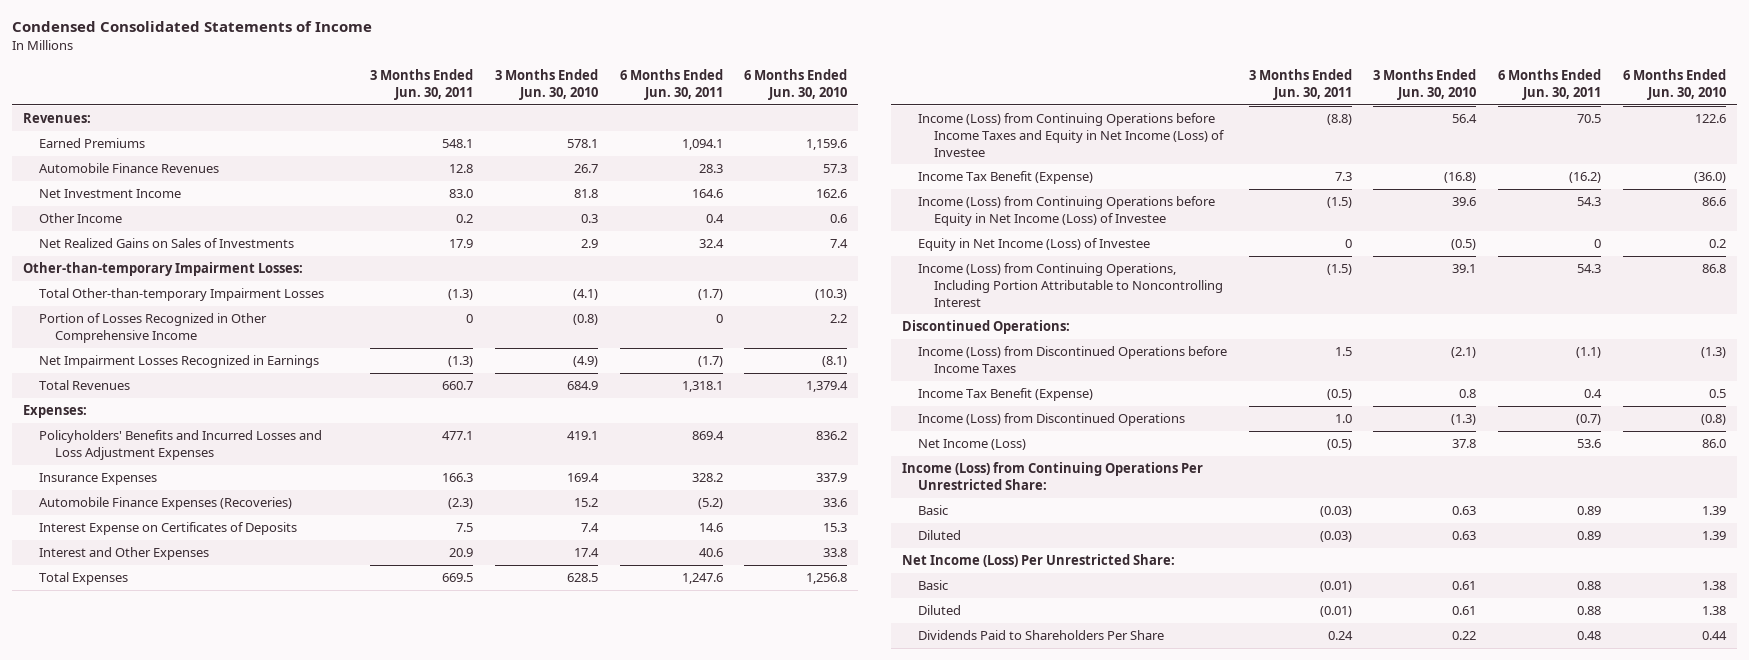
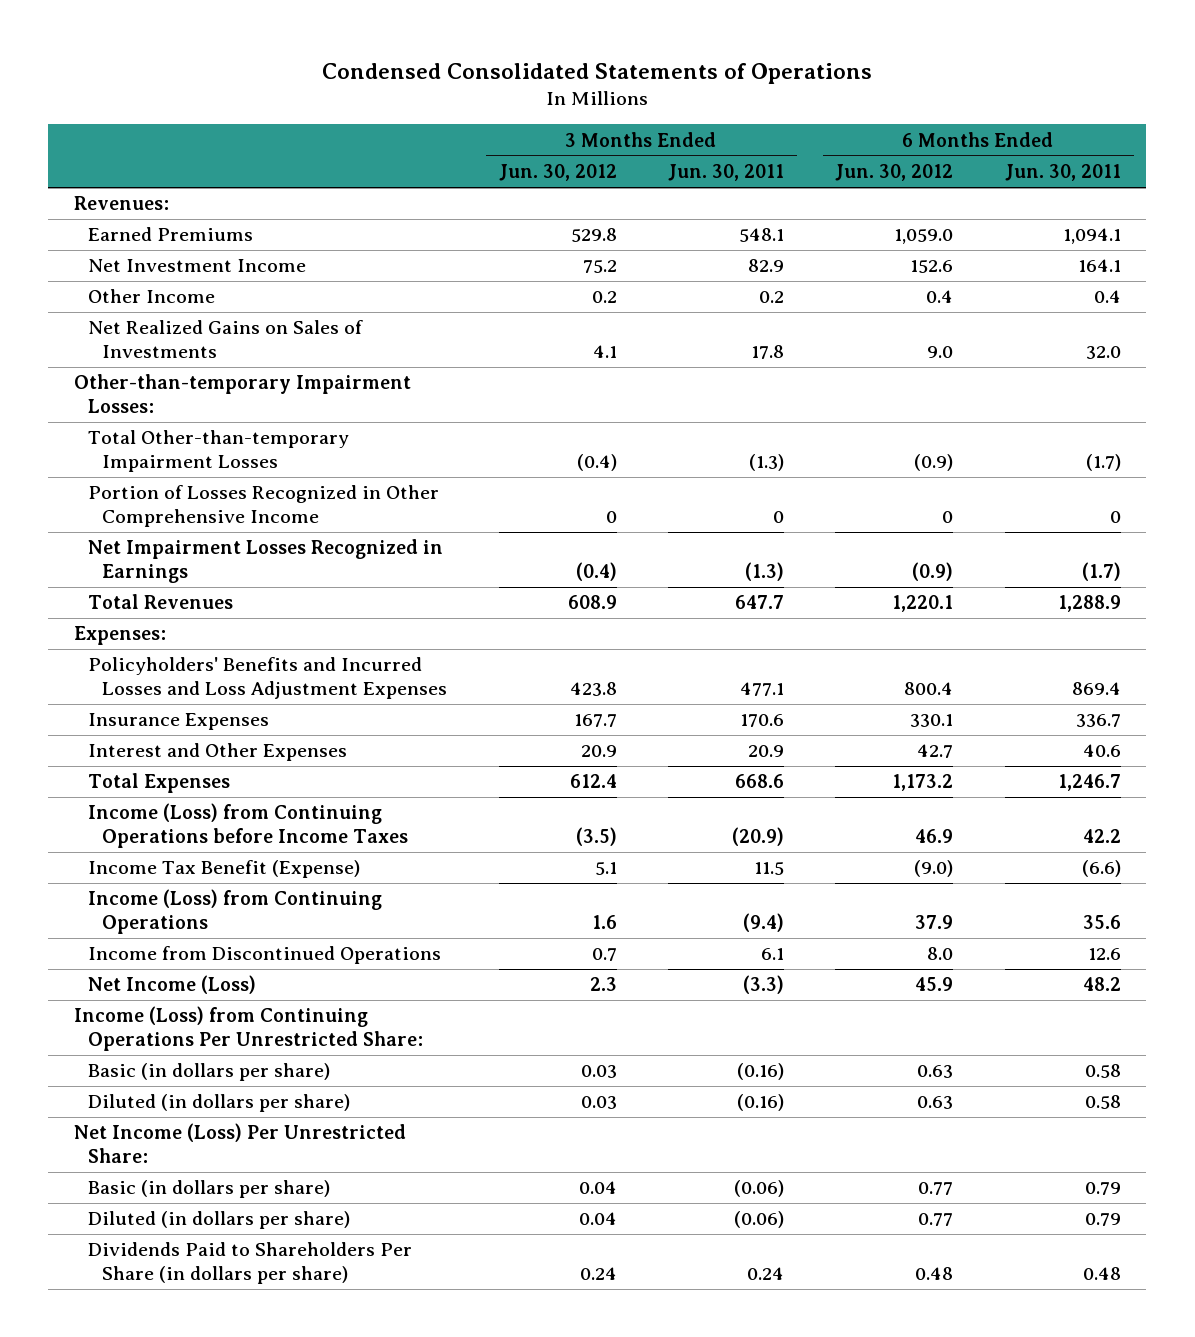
[12,21,373,33] Condensed Consolidated Statements of Income -> [322,62,873,84] Condensed Consolidated Statements of Operations
[494,69,598,100] 3 Months Ended Jun. 30, 2010 -> none
[744,69,848,100] 6 Months Ended Jun. 30, 2010 -> none
none -> [498,164,617,182] Jun. 30, 2012
none -> [835,164,954,182] Jun. 30, 2012
[38,163,219,174] Automobile Finance Revenues -> none
[448,189,473,199] 83.0 -> [748,259,785,273] 82.9
[691,189,723,199] 164.6 -> [1077,259,1121,273] 164.1
[448,239,473,249] 17.9 -> [751,344,785,359] 17.8
[698,239,724,249] 32.4 -> [1085,345,1121,359] 32.0
[441,381,473,391] 660.7 -> [735,595,785,610] 647.7
[681,381,723,393] 1,318.1 -> [1057,595,1121,613] 1,288.9
[38,497,292,511] Automobile Finance Expenses (Recoveries) -> none
[38,522,297,536] Interest Expense on Certificates of Deposits -> none
[441,473,473,483] 166.3 -> [740,714,785,728] 170.6
[691,473,723,483] 328.2 -> [1075,714,1121,728] 336.7
[917,196,1215,226] Income (Loss) from Continuing Operations before Equity in Net Income (Loss) of Investee -> none
[917,238,1150,252] Equity in Net Income (Loss) of Investee -> none
[901,320,1070,335] Discontinued Operations: -> none
[917,346,1227,373] Income (Loss) from Discontinued Operations before Income Taxes -> none
[917,388,1093,402] Income Tax Benefit (Expense) -> none
[441,573,473,583] 669.5 -> [735,774,785,789] 668.6
[681,573,723,585] 1,247.6 -> [1057,774,1121,792] 1,246.7
[917,113,1225,157] Income (Loss) from Continuing Operations before Income Taxes and Equity in Net Income (Loss) of Investee -> [88,803,409,848] Income (Loss) from Continuing Operations before Income Taxes
[1326,114,1352,126] (8.8) -> [732,826,785,846] (20.9)
[1577,114,1602,124] 70.5 -> [1082,828,1121,843] 42.2
[1334,172,1352,182] 7.3 -> [754,862,785,876] 11.5
[1569,172,1602,184] (16.2) -> [1081,860,1121,878] (6.6)
[917,263,1223,307] Income (Loss) from Continuing Operations, Including Portion Attributable to Noncontrolling Interest -> [88,889,383,934] Income (Loss) from Continuing Operations
[1326,264,1352,276] (1.5) -> [743,912,785,932] (9.4)
[1577,264,1602,274] 54.3 -> [1082,914,1121,929] 35.6
[917,413,1185,427] Income (Loss) from Discontinued Operations -> [88,946,442,965] Income from Discontinued Operations
[1334,414,1352,424] 1.0 -> [761,948,785,961] 6.1
[1576,414,1602,426] (0.7) -> [1087,948,1121,961] 12.6
[1326,439,1352,451] (0.5) -> [743,975,785,995] (3.3)
[1577,439,1602,449] 53.6 -> [1082,977,1121,992] 48.2
[917,505,948,516] Basic -> [88,1063,331,1082] Basic (in dollars per share)
[1319,506,1352,518] (0.03) -> [737,1063,785,1081] (0.16)
[1577,506,1602,516] 0.89 -> [1084,1064,1121,1079] 0.58
[917,530,961,541] Diluted -> [88,1094,351,1113] Diluted (in dollars per share)
[1319,531,1352,543] (0.03) -> [737,1094,785,1112] (0.16)
[1577,531,1602,541] 0.89 -> [1084,1095,1121,1110] 0.58
[917,580,948,591] Basic -> [88,1180,331,1199] Basic (in dollars per share)
[1319,581,1352,593] (0.01) -> [734,1180,785,1198] (0.06)
[1577,581,1602,591] 0.88 -> [1084,1182,1121,1196] 0.79
[917,605,961,616] Diluted -> [88,1211,351,1230] Diluted (in dollars per share)
[1319,606,1352,618] (0.01) -> [734,1211,785,1229] (0.06)
[1577,606,1602,616] 0.88 -> [1084,1213,1121,1227] 0.79
[917,630,1164,641] Dividends Paid to Shareholders Per Share -> [88,1242,413,1284] Dividends Paid to Shareholders Per Share (in dollars per share)

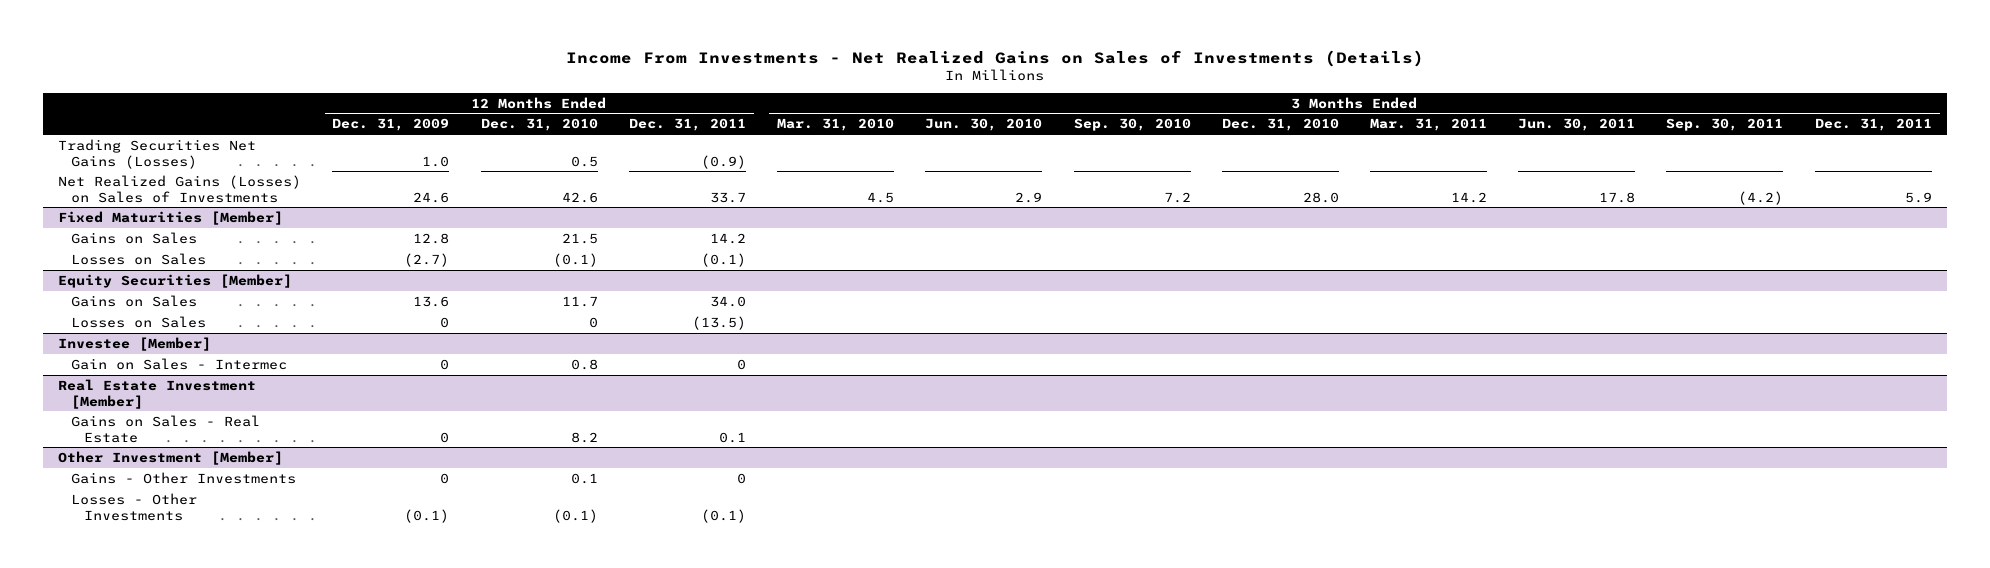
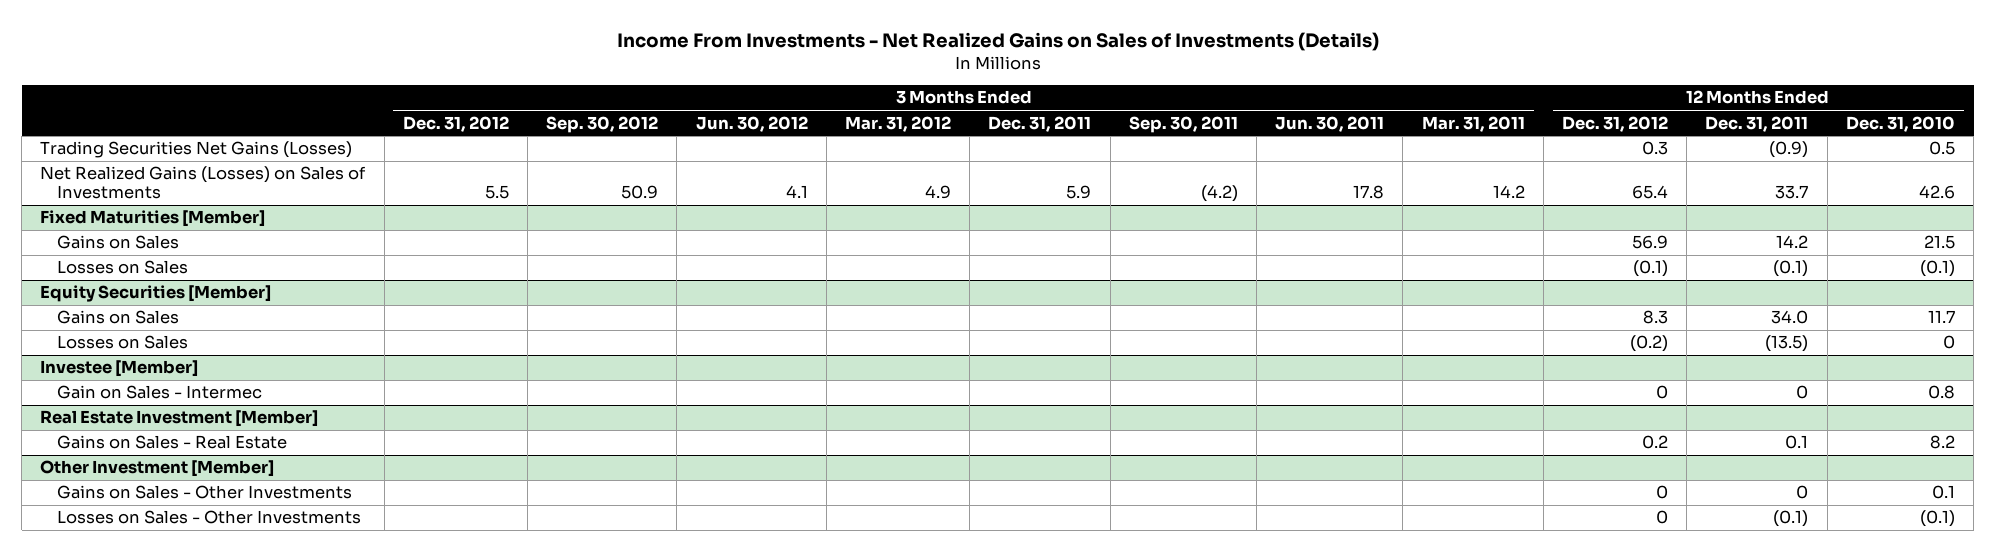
[332,118,450,132] Dec. 31, 2009 -> none
[777,118,895,132] Mar. 31, 2010 -> none
[925,118,1043,132] Jun. 30, 2010 -> none
[1073,118,1191,132] Sep. 30, 2010 -> none
[1221,118,1339,132] Dec. 31, 2010 -> none
none -> [402,115,509,132] Dec. 31, 2012
none -> [546,115,659,133] Sep. 30, 2012
none -> [695,115,808,132] Jun. 30, 2012
none -> [844,115,951,132] Mar. 31, 2012
none -> [1562,115,1669,132] Dec. 31, 2012
[71,471,297,484] Gains - Other Investments -> [57,485,353,500] Gains on Sales - Other Investments
[71,492,198,521] Losses - Other Investments -> [57,510,362,525] Losses on Sales - Other Investments

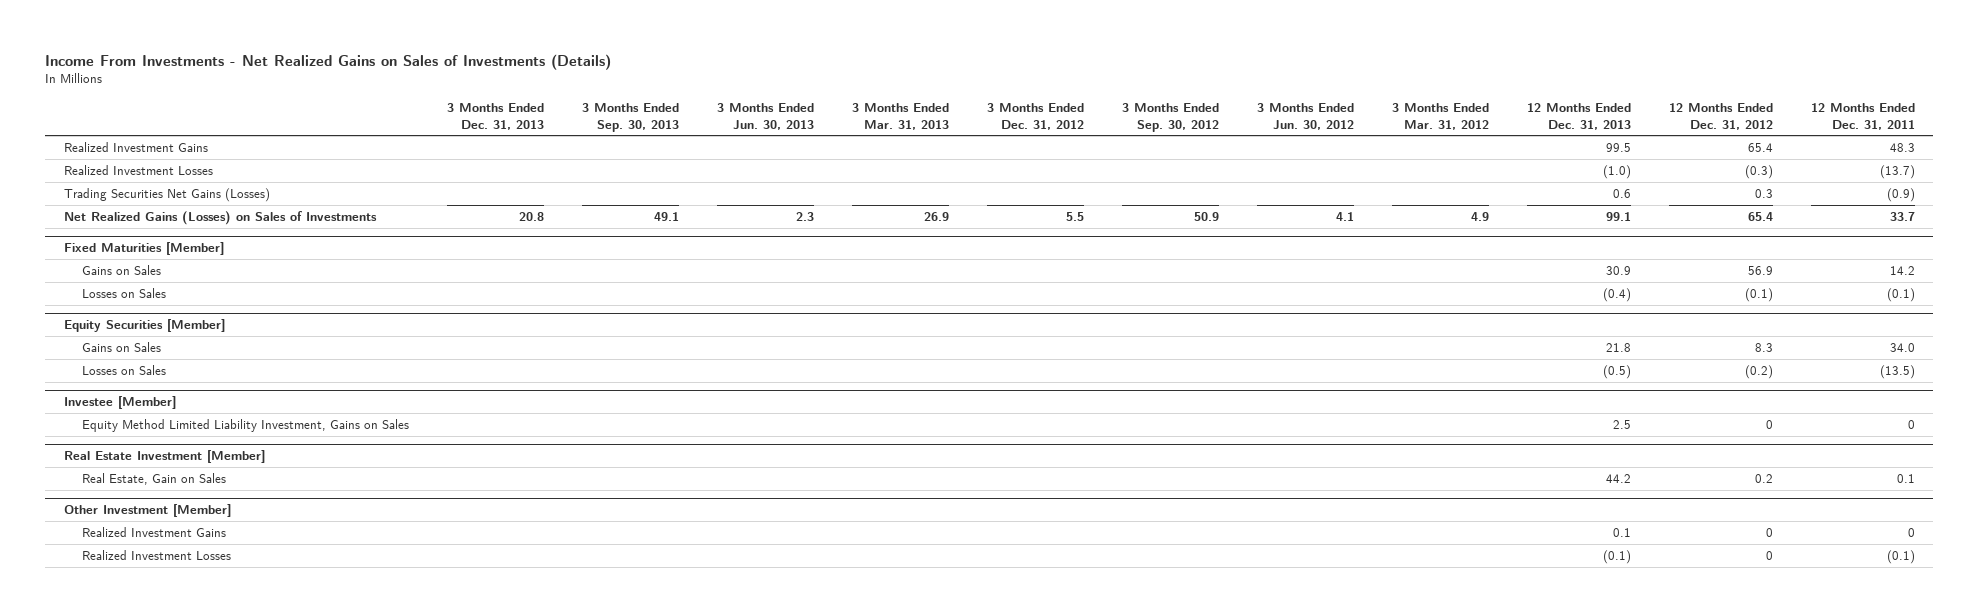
[988,115,1092,132] Dec. 31, 2011 -> none
[1128,115,1238,133] Sep. 30, 2011 -> none
[1275,115,1385,132] Jun. 30, 2011 -> none
[1421,115,1525,132] Mar. 31, 2011 -> none
[1845,115,1955,132] Dec. 31, 2010 -> none
none -> [447,103,545,130] 3 Months Ended Dec. 31, 2013
none -> [582,103,680,132] 3 Months Ended Sep. 30, 2013
none -> [717,103,815,130] 3 Months Ended Jun. 30, 2013
none -> [852,103,950,130] 3 Months Ended Mar. 31, 2013
none -> [1526,103,1631,130] 12 Months Ended Dec. 31, 2013
none -> [64,141,209,152] Realized Investment Gains
none -> [64,164,214,175] Realized Investment Losses
[57,385,263,400] Gain on Sales - Intermec -> [82,418,410,432] Equity Method Limited Liability Investment, Gains on Sales
[57,435,288,450] Gains on Sales - Real Estate -> [82,472,227,485] Real Estate, Gain on Sales
[57,485,353,500] Gains on Sales - Other Investments -> [82,526,227,537] Realized Investment Gains
[57,510,362,525] Losses on Sales - Other Investments -> [82,549,232,560] Realized Investment Losses

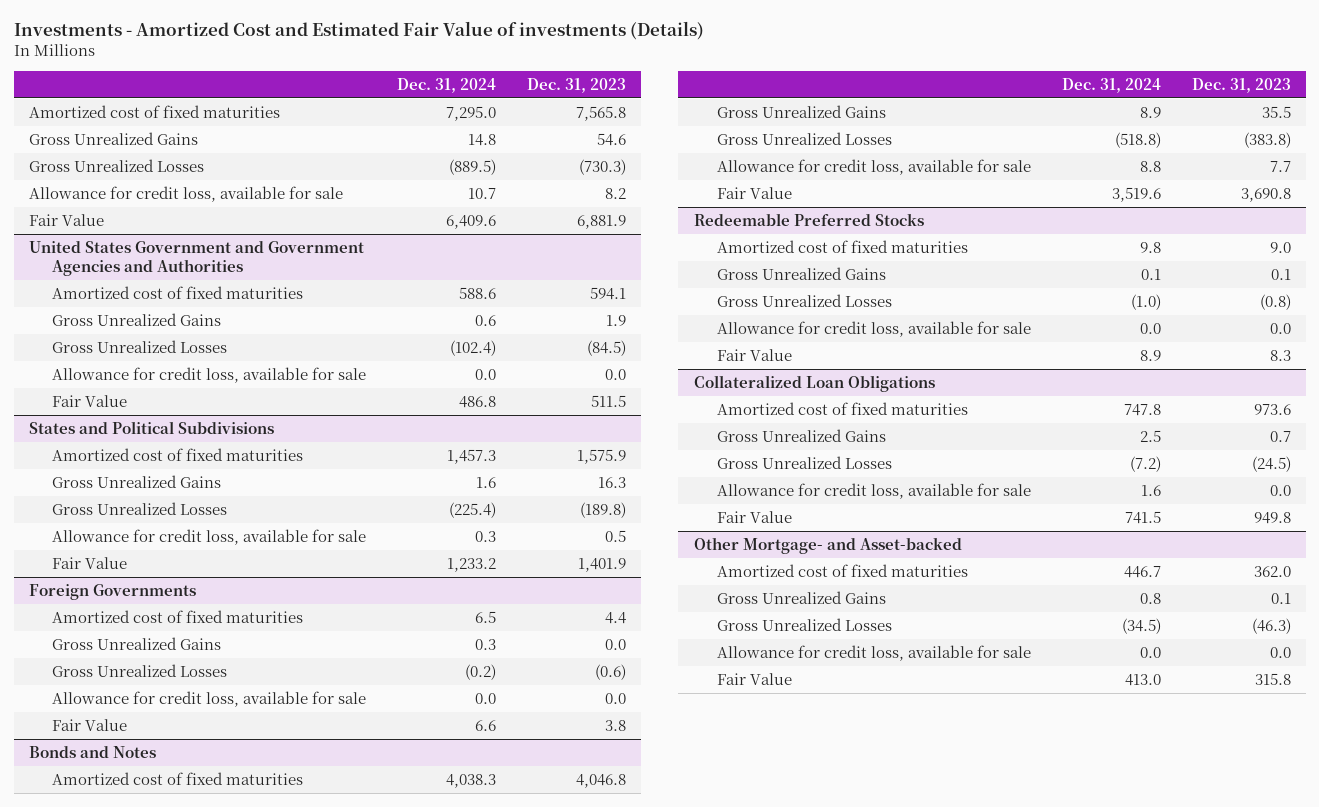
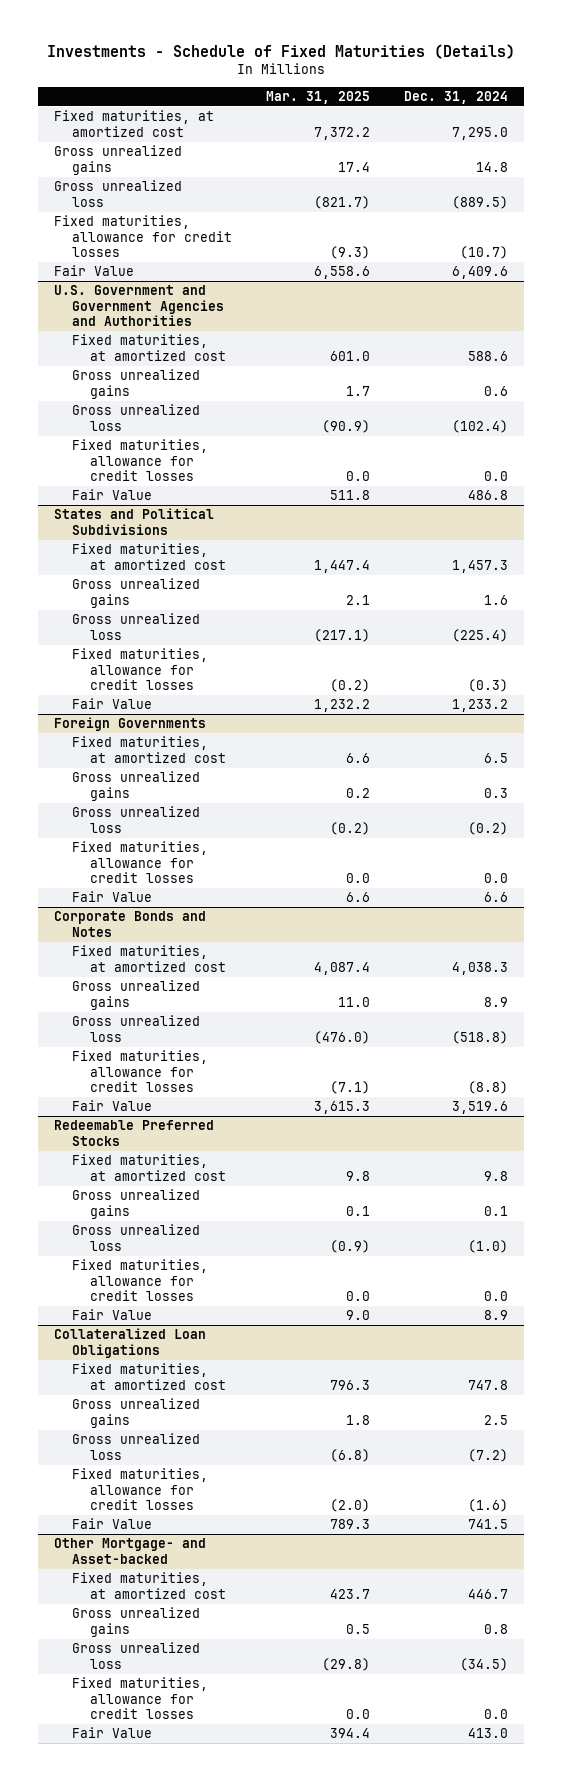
[13,21,704,41] Investments - Amortized Cost and Estimated Fair Value of investments (Details) -> [47,44,516,60] Investments - Schedule of Fixed Maturities (Details)
[526,77,626,93] Dec. 31, 2023 -> none
none -> [265,90,370,104] Mar. 31, 2025
[28,104,280,118] Amortized cost of fixed maturities -> [54,110,215,137] Fixed maturities, at amortized cost
[28,131,198,145] Gross Unrealized Gains -> [54,145,183,175] Gross unrealized gains
[28,158,204,172] Gross Unrealized Losses -> [54,180,183,207] Gross unrealized loss
[28,185,343,202] Allowance for credit loss, available for sale -> [54,215,233,258] Fixed maturities, allowance for credit losses
[468,187,497,199] 10.7 -> [459,246,508,260] (10.7)
[28,240,364,276] United States Government and Government Agencies and Authorities -> [54,285,225,327] U.S. Government and Government Agencies and Authorities
[52,285,304,299] Amortized cost of fixed maturities -> [72,334,226,361] Fixed maturities, at amortized cost
[52,312,222,326] Gross Unrealized Gains -> [72,369,201,399] Gross unrealized gains
[52,339,228,353] Gross Unrealized Losses -> [72,404,201,431] Gross unrealized loss
[52,366,367,383] Allowance for credit loss, available for sale -> [72,439,209,482] Fixed maturities, allowance for credit losses
[52,447,304,461] Amortized cost of fixed maturities -> [72,543,226,570] Fixed maturities, at amortized cost
[52,474,222,488] Gross Unrealized Gains -> [72,578,201,608] Gross unrealized gains
[52,501,228,515] Gross Unrealized Losses -> [72,613,201,640] Gross unrealized loss
[52,528,367,545] Allowance for credit loss, available for sale -> [72,648,209,691] Fixed maturities, allowance for credit losses
[475,530,497,542] 0.3 -> [467,679,508,693] (0.3)
[52,609,304,623] Amortized cost of fixed maturities -> [72,736,226,763] Fixed maturities, at amortized cost
[52,636,222,650] Gross Unrealized Gains -> [72,771,201,801] Gross unrealized gains
[52,663,228,677] Gross Unrealized Losses -> [72,806,201,833] Gross unrealized loss
[52,690,367,707] Allowance for credit loss, available for sale -> [72,841,209,884] Fixed maturities, allowance for credit losses
[28,745,156,758] Bonds and Notes -> [54,911,207,937] Corporate Bonds and Notes
[52,771,304,785] Amortized cost of fixed maturities -> [72,945,226,972] Fixed maturities, at amortized cost
[717,104,887,118] Gross Unrealized Gains -> [72,980,201,1010] Gross unrealized gains
[717,131,893,145] Gross Unrealized Losses -> [72,1015,201,1042] Gross unrealized loss
[717,158,1032,175] Allowance for credit loss, available for sale -> [72,1050,209,1093] Fixed maturities, allowance for credit losses
[1139,160,1161,172] 8.8 -> [467,1081,508,1095] (8.8)
[717,239,969,253] Amortized cost of fixed maturities -> [72,1154,226,1181] Fixed maturities, at amortized cost
[717,266,887,280] Gross Unrealized Gains -> [72,1189,201,1219] Gross unrealized gains
[717,293,893,307] Gross Unrealized Losses -> [72,1224,201,1251] Gross unrealized loss
[717,320,1032,337] Allowance for credit loss, available for sale -> [72,1259,209,1302] Fixed maturities, allowance for credit losses
[717,401,969,415] Amortized cost of fixed maturities -> [72,1363,226,1390] Fixed maturities, at amortized cost
[717,428,887,442] Gross Unrealized Gains -> [72,1398,201,1428] Gross unrealized gains
[717,455,893,469] Gross Unrealized Losses -> [72,1433,201,1460] Gross unrealized loss
[717,482,1032,499] Allowance for credit loss, available for sale -> [72,1468,209,1511] Fixed maturities, allowance for credit losses
[1140,484,1161,496] 1.6 -> [467,1499,508,1513] (1.6)
[717,563,969,577] Amortized cost of fixed maturities -> [72,1572,226,1599] Fixed maturities, at amortized cost
[717,590,887,604] Gross Unrealized Gains -> [72,1607,201,1637] Gross unrealized gains
[717,617,893,631] Gross Unrealized Losses -> [72,1642,201,1669] Gross unrealized loss
[717,644,1032,661] Allowance for credit loss, available for sale -> [72,1677,209,1720] Fixed maturities, allowance for credit losses

